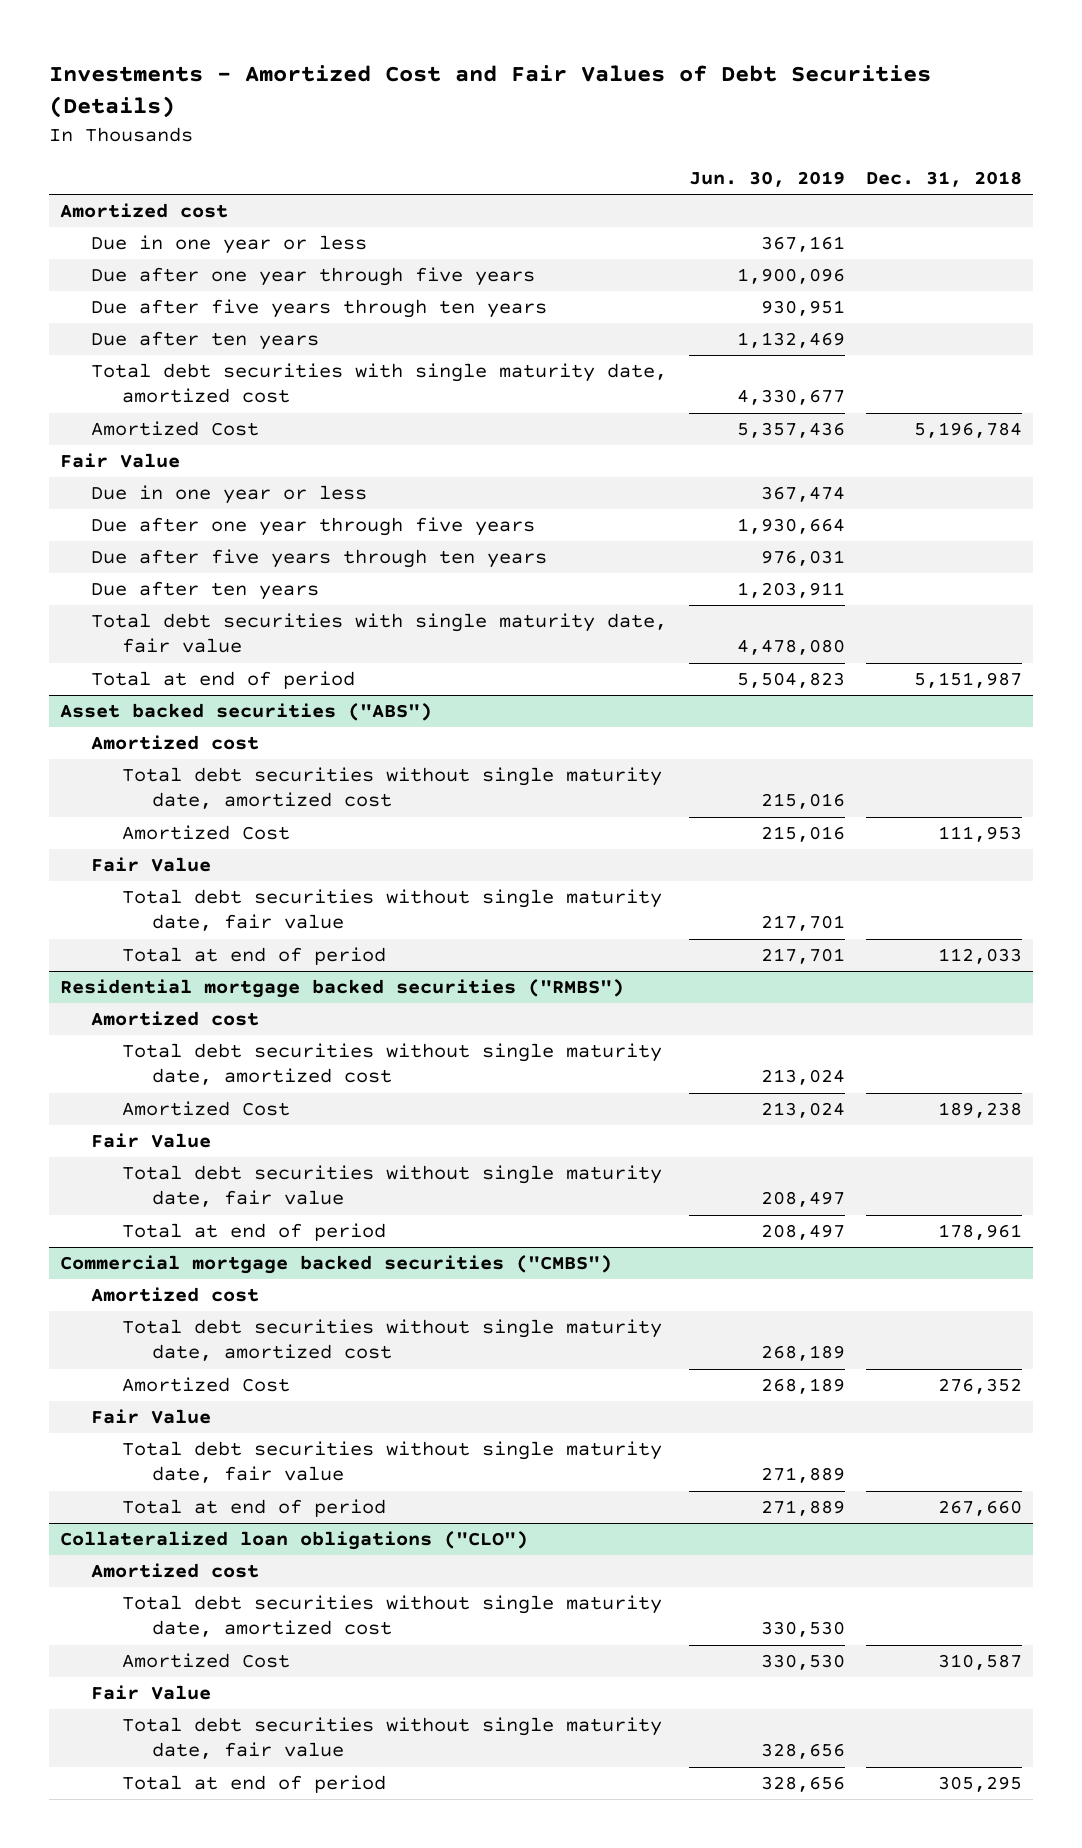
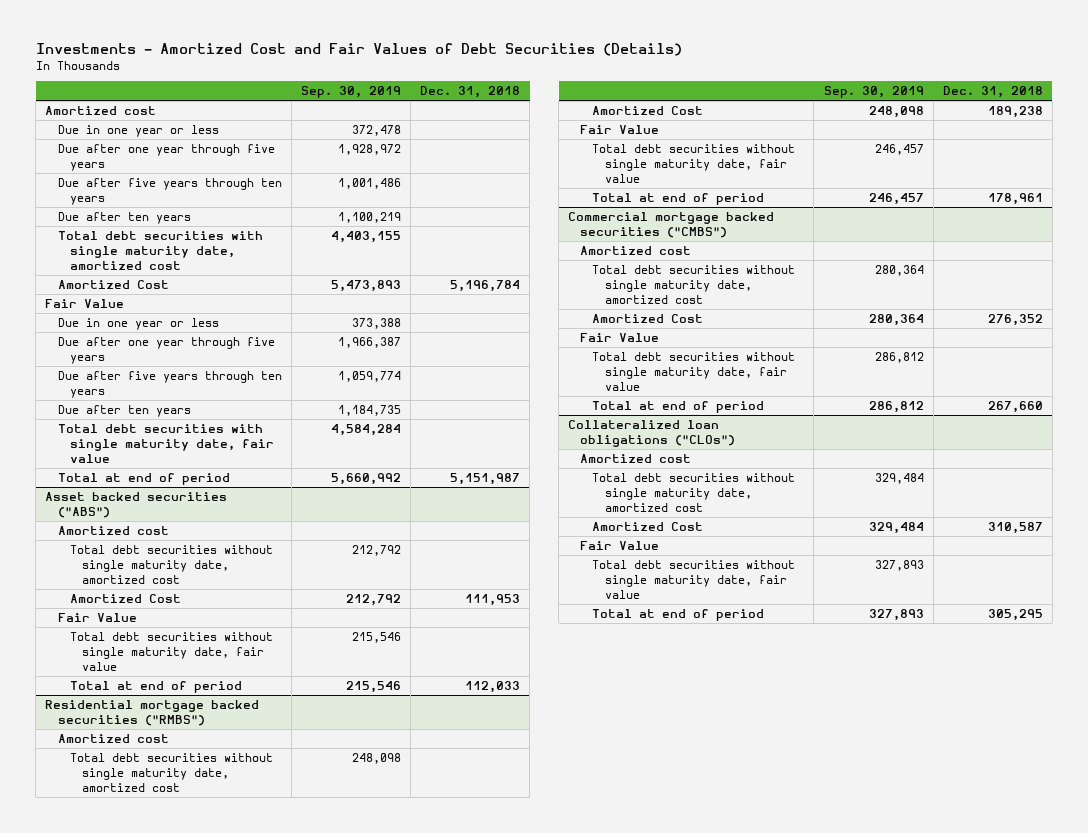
[688,171,845,188] Jun. 30, 2019 -> none
none -> [300,86,401,99] Sep. 30, 2019
[60,1531,529,1551] Collateralized loan obligations ("CLO") -> [568,419,736,448] Collateralized loan obligations ("CLOs")

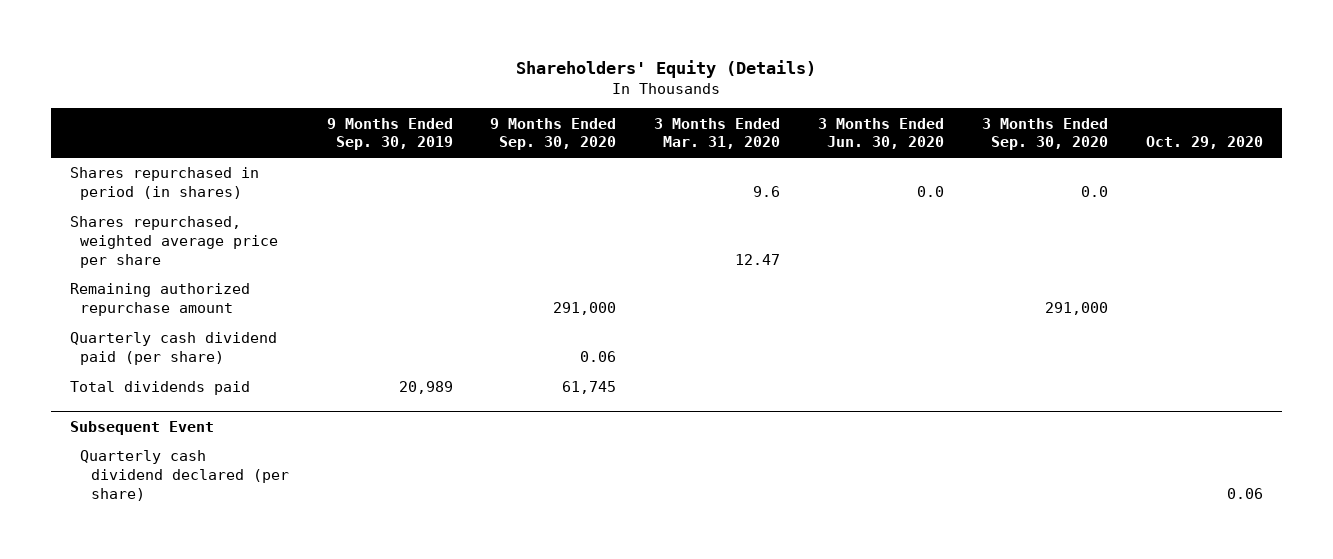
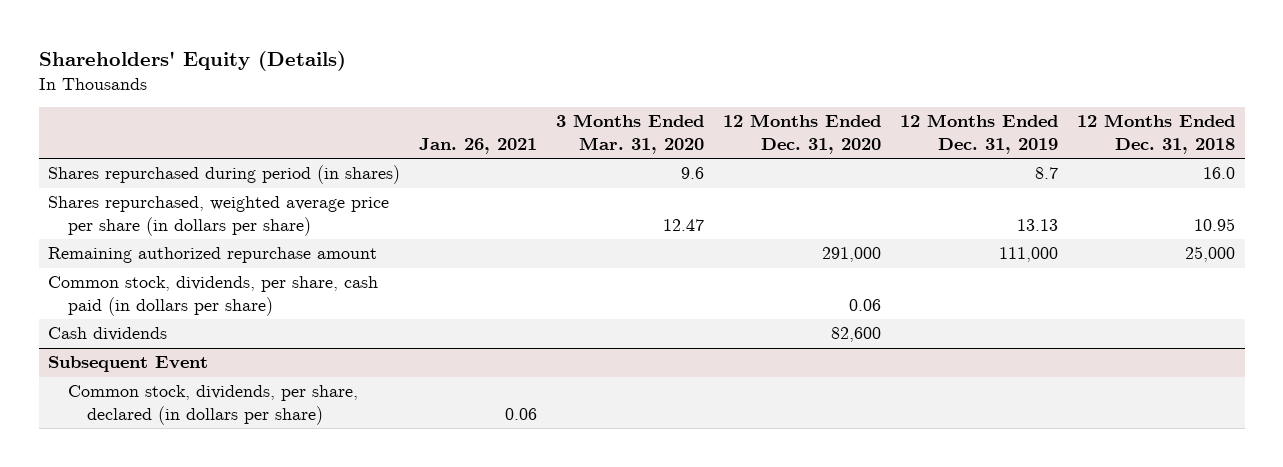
[326,117,453,151] 9 Months Ended Sep. 30, 2019 -> none
[490,117,617,151] 9 Months Ended Sep. 30, 2020 -> none
[818,117,945,150] 3 Months Ended Jun. 30, 2020 -> none
[981,117,1108,151] 3 Months Ended Sep. 30, 2020 -> none
[1145,136,1263,150] Oct. 29, 2020 -> none
none -> [419,137,538,154] Jan. 26, 2021
none -> [723,114,882,154] 12 Months Ended Dec. 31, 2020
none -> [900,114,1059,154] 12 Months Ended Dec. 31, 2019
none -> [1077,114,1236,154] 12 Months Ended Dec. 31, 2018
[69,167,259,200] Shares repurchased in period (in shares) -> [48,165,401,185] Shares repurchased during period (in shares)
[69,216,279,268] Shares repurchased, weighted average price per share -> [48,196,390,236] Shares repurchased, weighted average price per share (in dollars per share)
[69,381,250,396] Total dividends paid -> none
[69,332,277,365] Quarterly cash dividend paid (per share) -> [48,276,379,316] Common stock, dividends, per share, cash paid (in dollars per share)
none -> [48,327,168,342] Cash dividends
[80,450,289,501] Quarterly cash dividend declared (per share) -> [67,385,358,425] Common stock, dividends, per share, declared (in dollars per share)

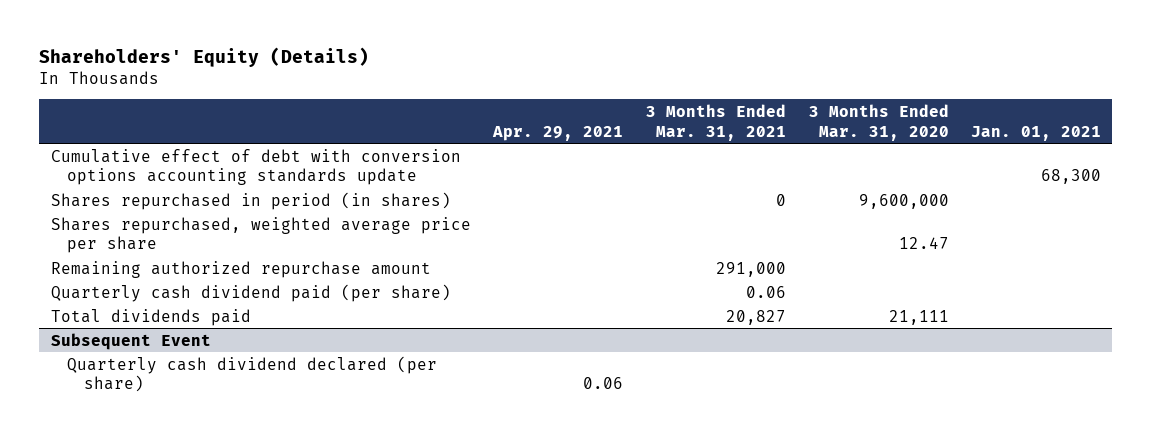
[419,137,538,154] Jan. 26, 2021 -> none
[723,114,882,154] 12 Months Ended Dec. 31, 2020 -> none
[900,114,1059,154] 12 Months Ended Dec. 31, 2019 -> none
[1077,114,1236,154] 12 Months Ended Dec. 31, 2018 -> none
none -> [492,125,624,141] Apr. 29, 2021
none -> [645,103,786,141] 3 Months Ended Mar. 31, 2021
none -> [971,125,1102,141] Jan. 01, 2021
none -> [50,148,461,186] Cumulative effect of debt with conversion options accounting standards update
[48,165,401,185] Shares repurchased during period (in shares) -> [50,191,451,210] Shares repurchased in period (in shares)
[681,167,705,180] 9.6 -> [858,193,949,209] 9,600,000
[48,196,390,236] Shares repurchased, weighted average price per share (in dollars per share) -> [50,216,471,254] Shares repurchased, weighted average price per share
[48,327,168,342] Cash dividends -> none
[48,276,379,316] Common stock, dividends, per share, cash paid (in dollars per share) -> [50,283,451,302] Quarterly cash dividend paid (per share)
none -> [50,308,251,326] Total dividends paid
[67,385,358,425] Common stock, dividends, per share, declared (in dollars per share) -> [67,355,438,393] Quarterly cash dividend declared (per share)

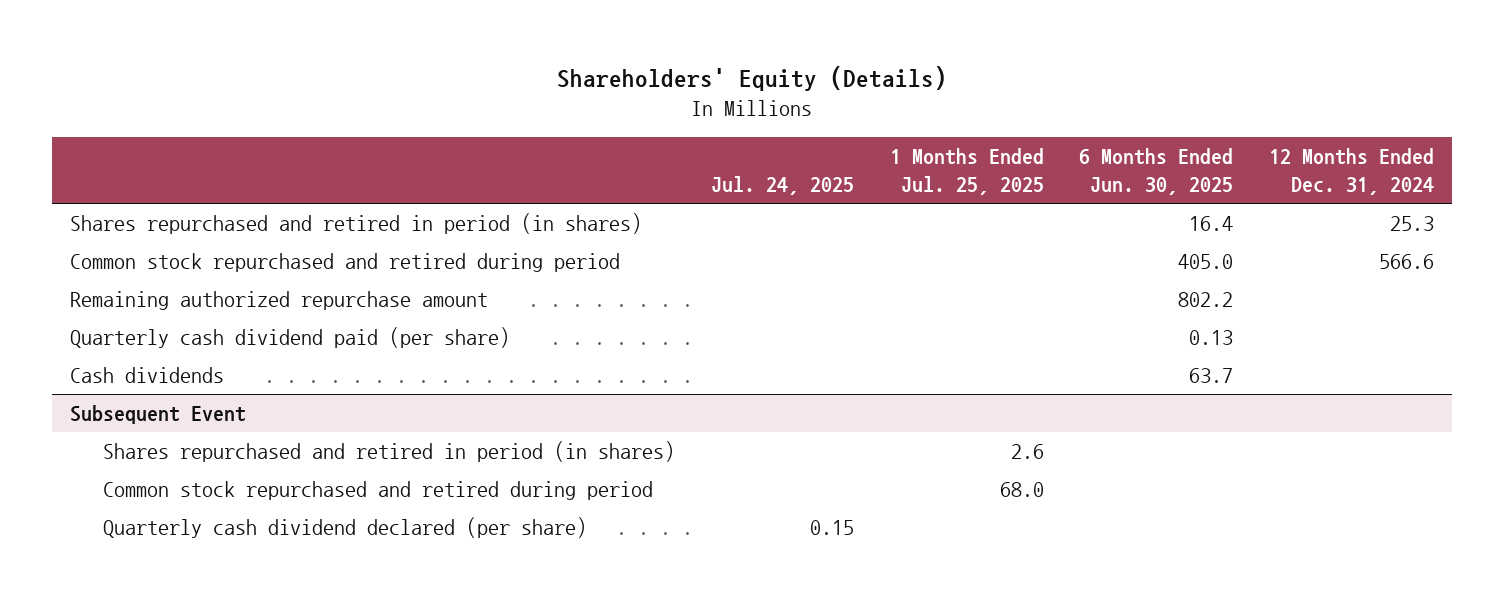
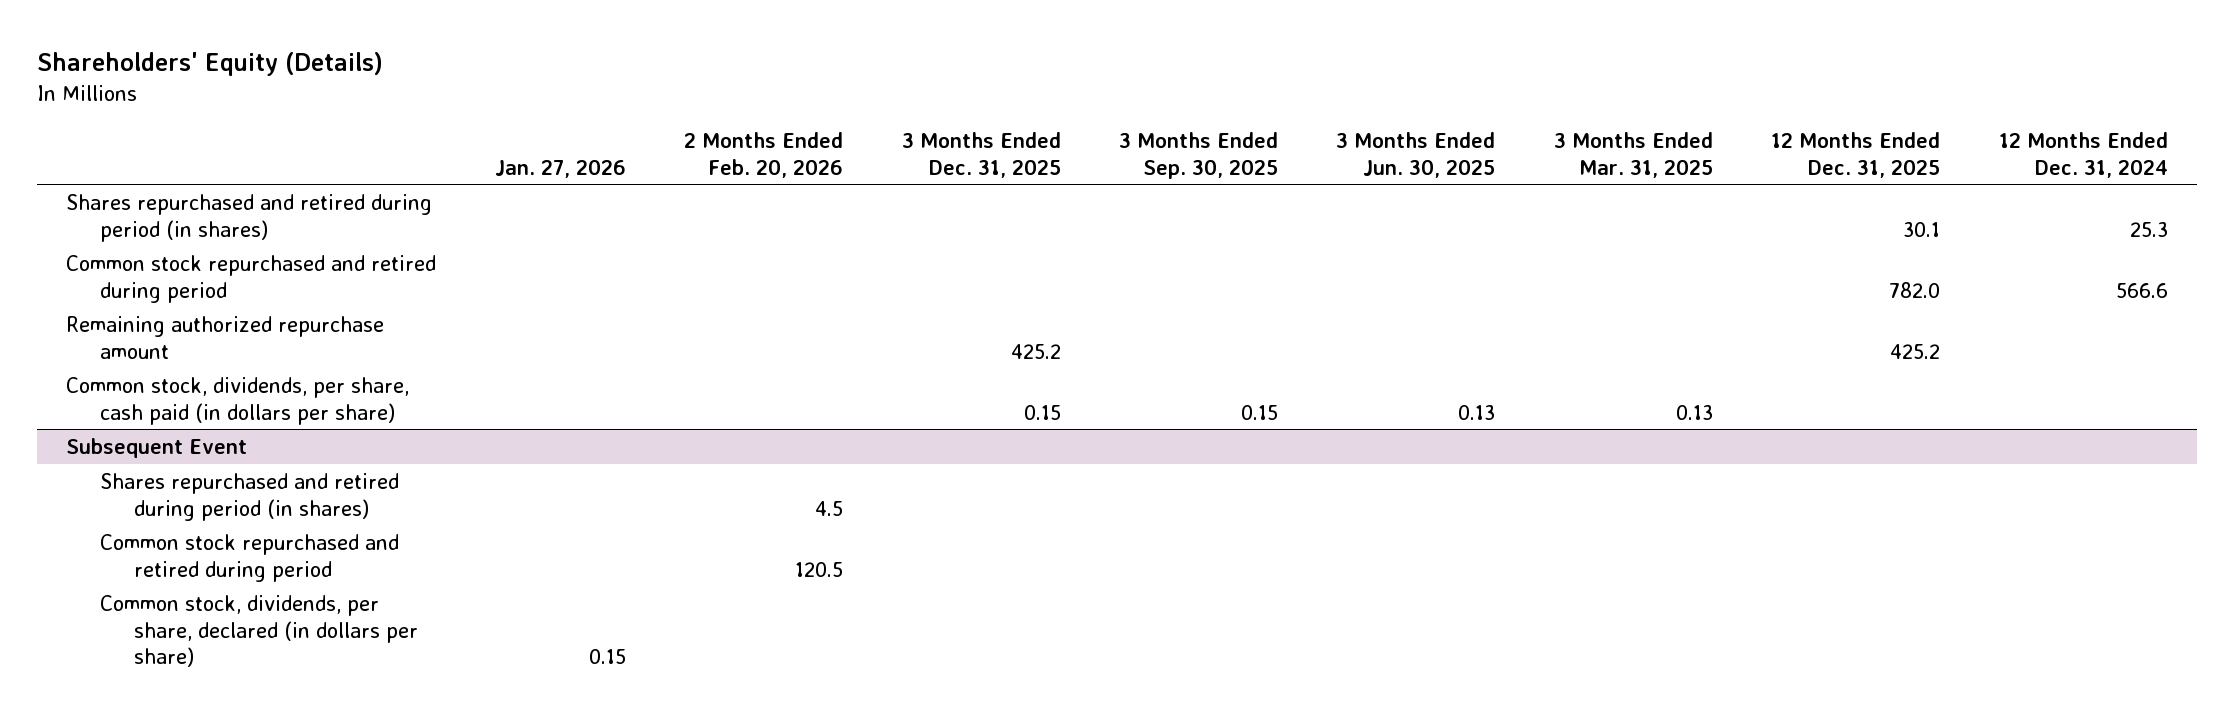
[711,176,855,196] Jul. 24, 2025 -> none
[889,148,1044,196] 1 Months Ended Jul. 25, 2025 -> none
[1079,148,1234,196] 6 Months Ended Jun. 30, 2025 -> none
none -> [494,158,626,178] Jan. 27, 2026
none -> [684,131,844,178] 2 Months Ended Feb. 20, 2026
none -> [901,131,1061,178] 3 Months Ended Dec. 31, 2025
none -> [1119,131,1279,179] 3 Months Ended Sep. 30, 2025
none -> [1336,131,1496,178] 3 Months Ended Jun. 30, 2025
none -> [1553,131,1713,178] 3 Months Ended Mar. 31, 2025
none -> [1771,131,1941,178] 12 Months Ended Dec. 31, 2025
[70,213,643,235] Shares repurchased and retired in period (in shares) -> [66,193,433,242] Shares repurchased and retired during period (in shares)
[70,367,225,384] Cash dividends -> none
[70,327,511,349] Quarterly cash dividend paid (per share) -> [66,376,410,425] Common stock, dividends, per share, cash paid (in dollars per share)
[103,441,676,463] Shares repurchased and retired in period (in shares) -> [99,472,399,521] Shares repurchased and retired during period (in shares)
[103,517,588,539] Quarterly cash dividend declared (per share) -> [99,594,418,668] Common stock, dividends, per share, declared (in dollars per share)

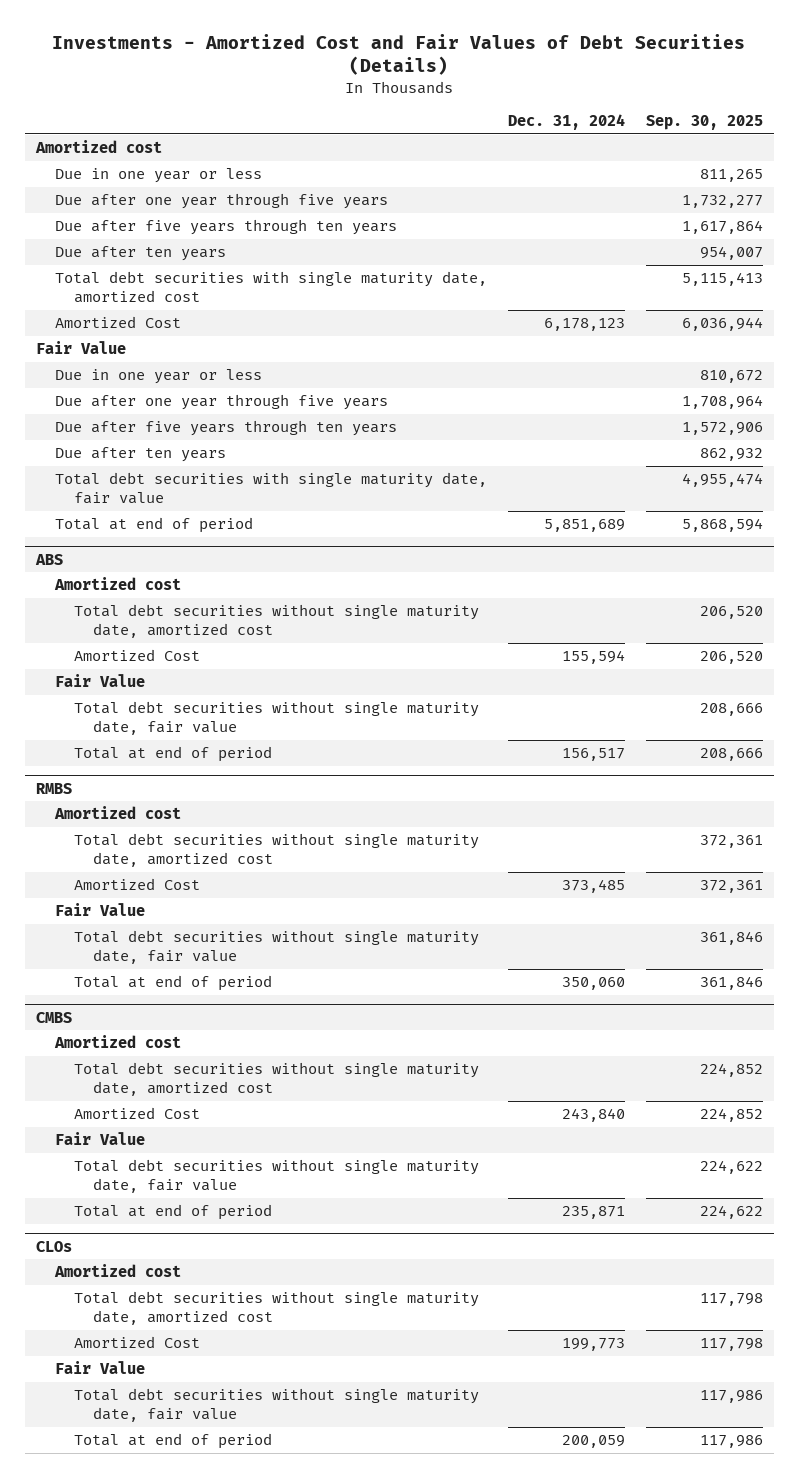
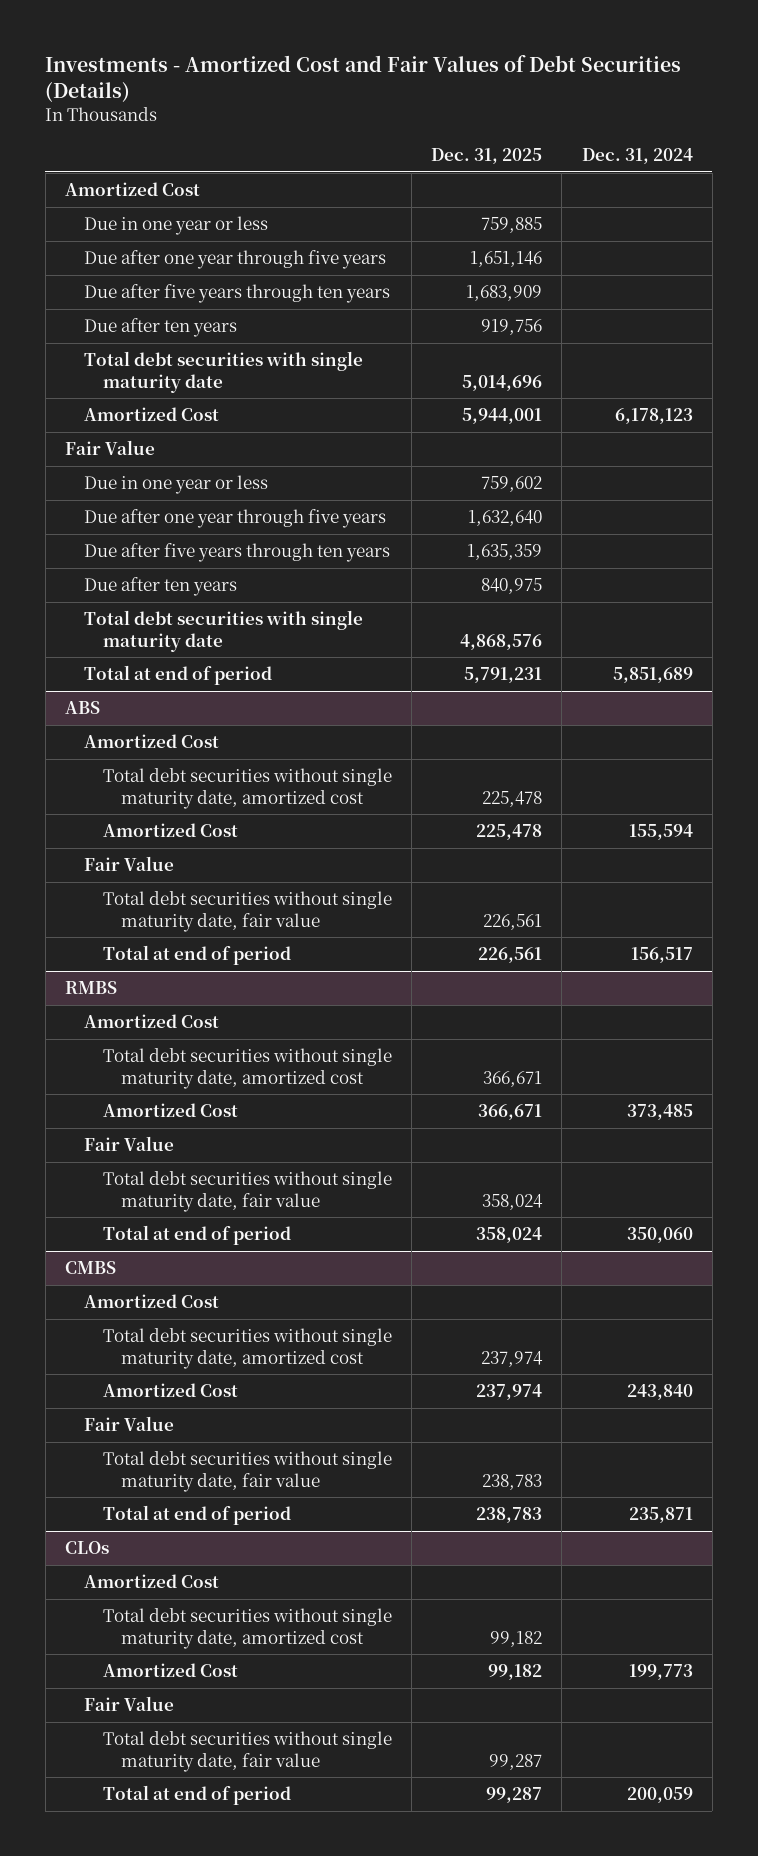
[646,115,764,131] Sep. 30, 2025 -> none
none -> [431,147,543,164] Dec. 31, 2025
[34,140,162,154] Amortized cost -> [65,182,201,197] Amortized Cost
[54,271,487,304] Total debt securities with single maturity date, amortized cost -> [83,351,363,393] Total debt securities with single maturity date
[54,472,487,505] Total debt securities with single maturity date, fair value -> [83,610,363,652] Total debt securities with single maturity date
[53,577,181,591] Amortized cost -> [83,734,219,749] Amortized Cost
[53,806,181,820] Amortized cost -> [83,1014,219,1029] Amortized Cost
[53,1035,181,1049] Amortized cost -> [83,1294,219,1309] Amortized Cost
[53,1264,181,1278] Amortized cost -> [83,1574,219,1589] Amortized Cost

